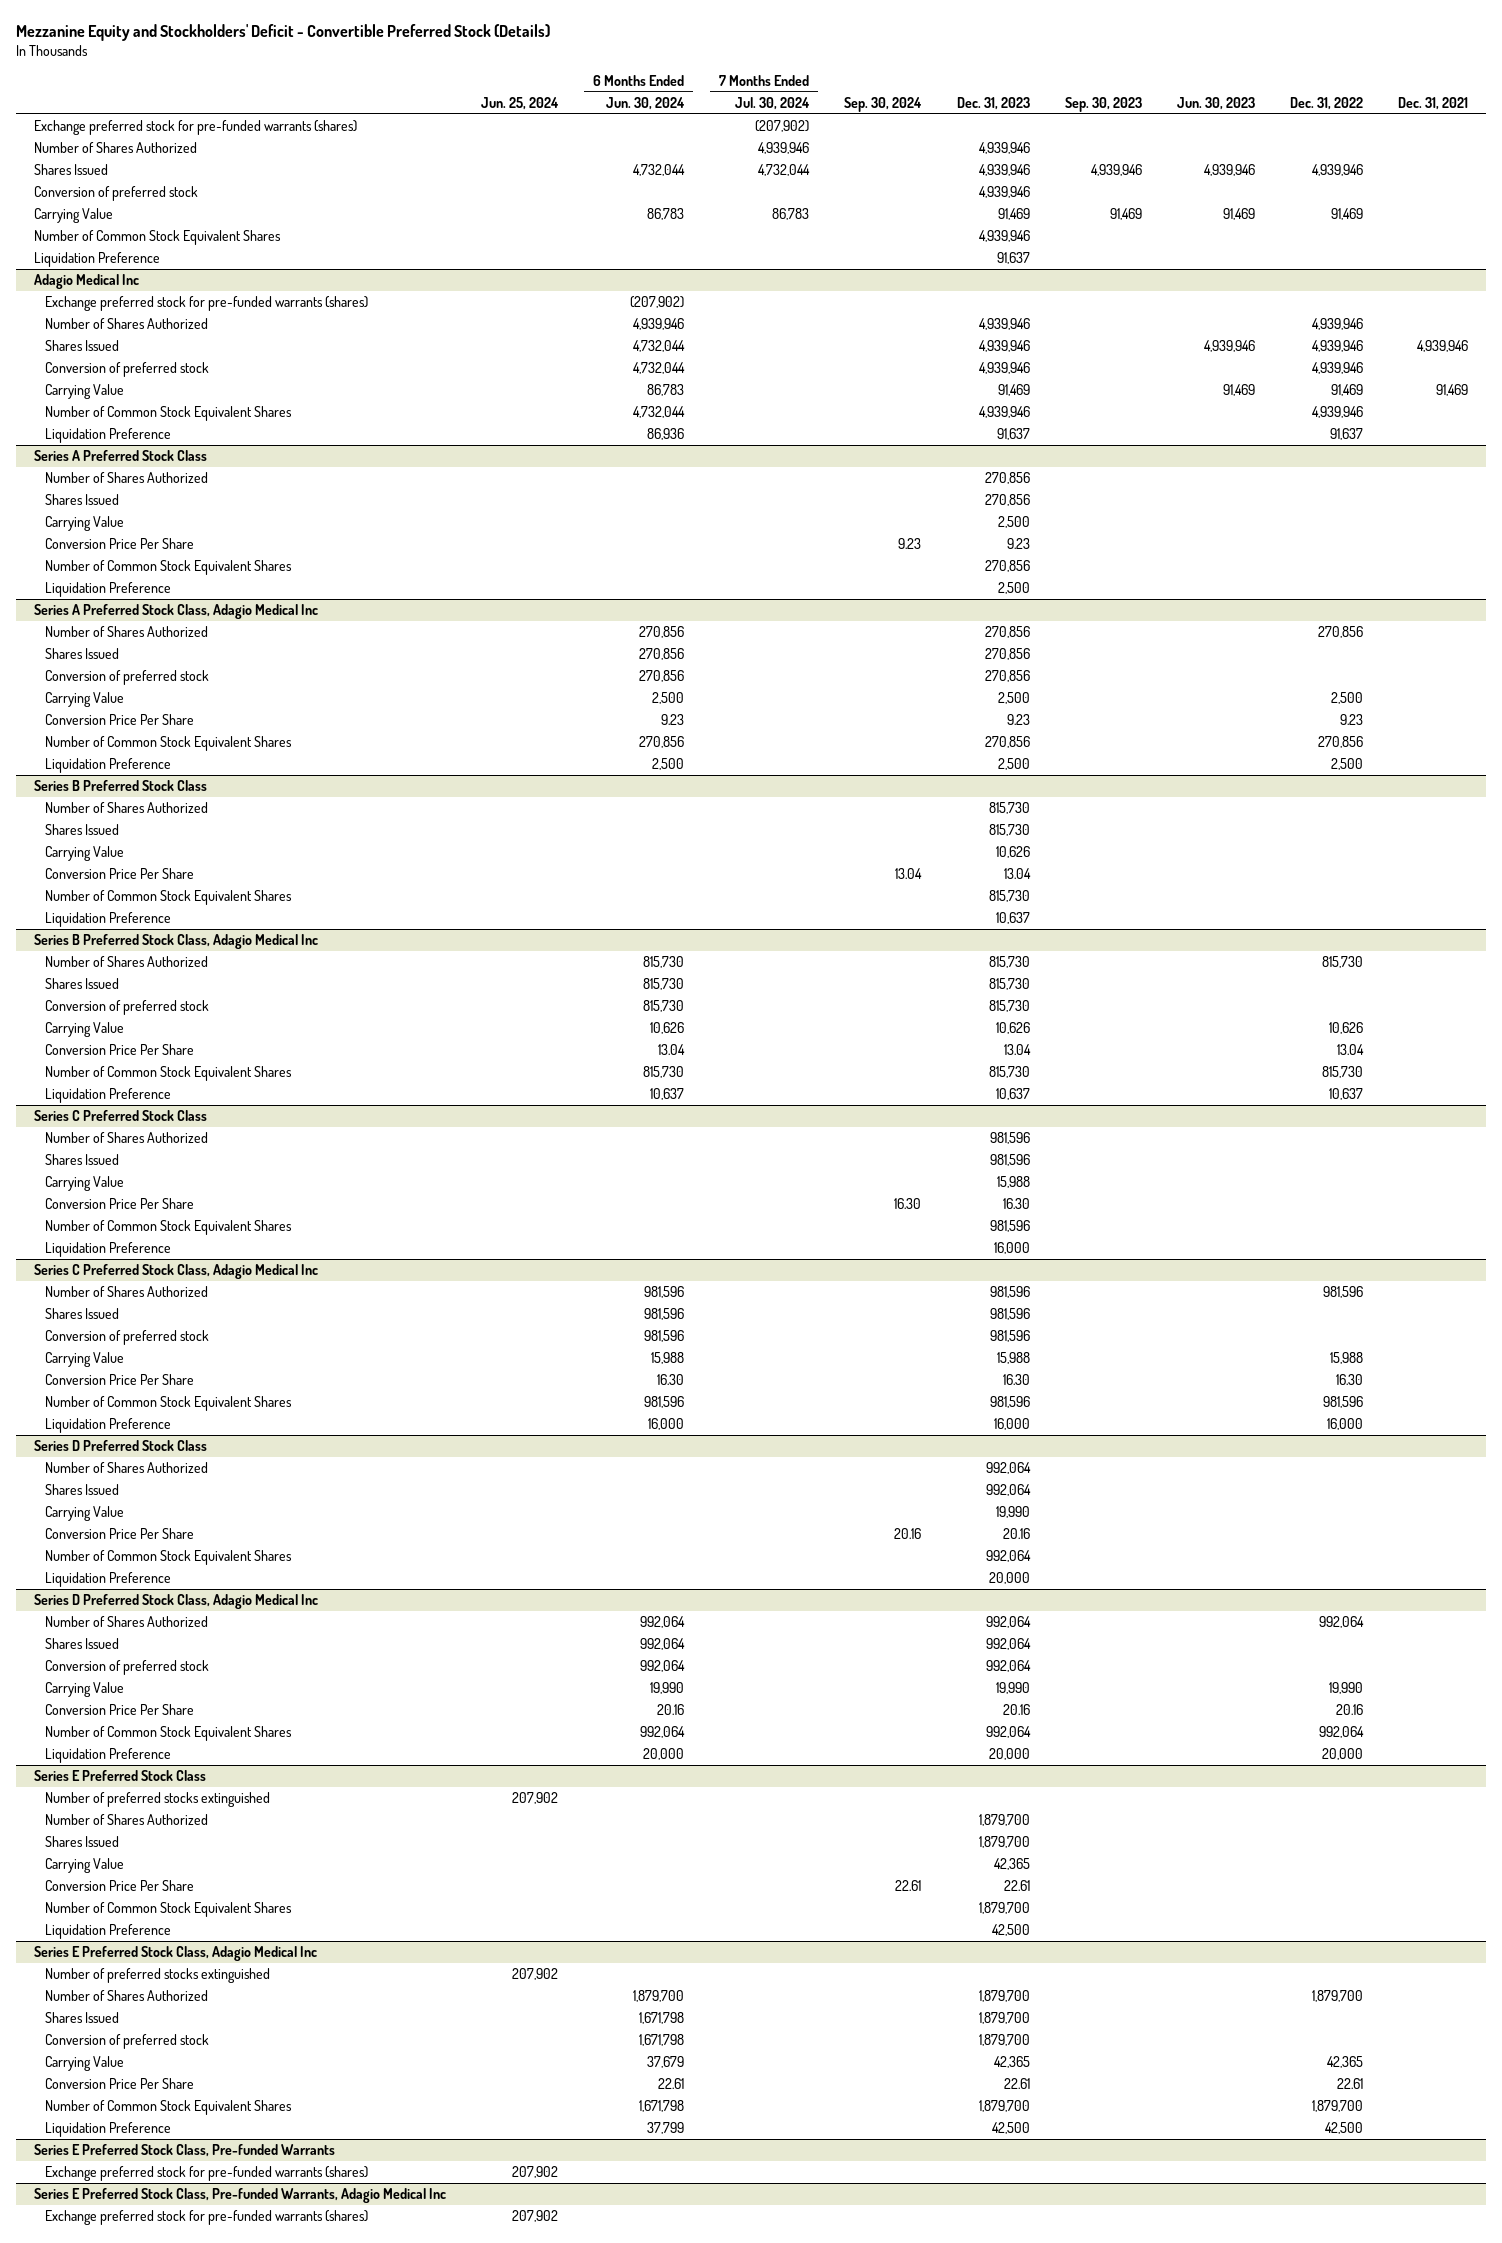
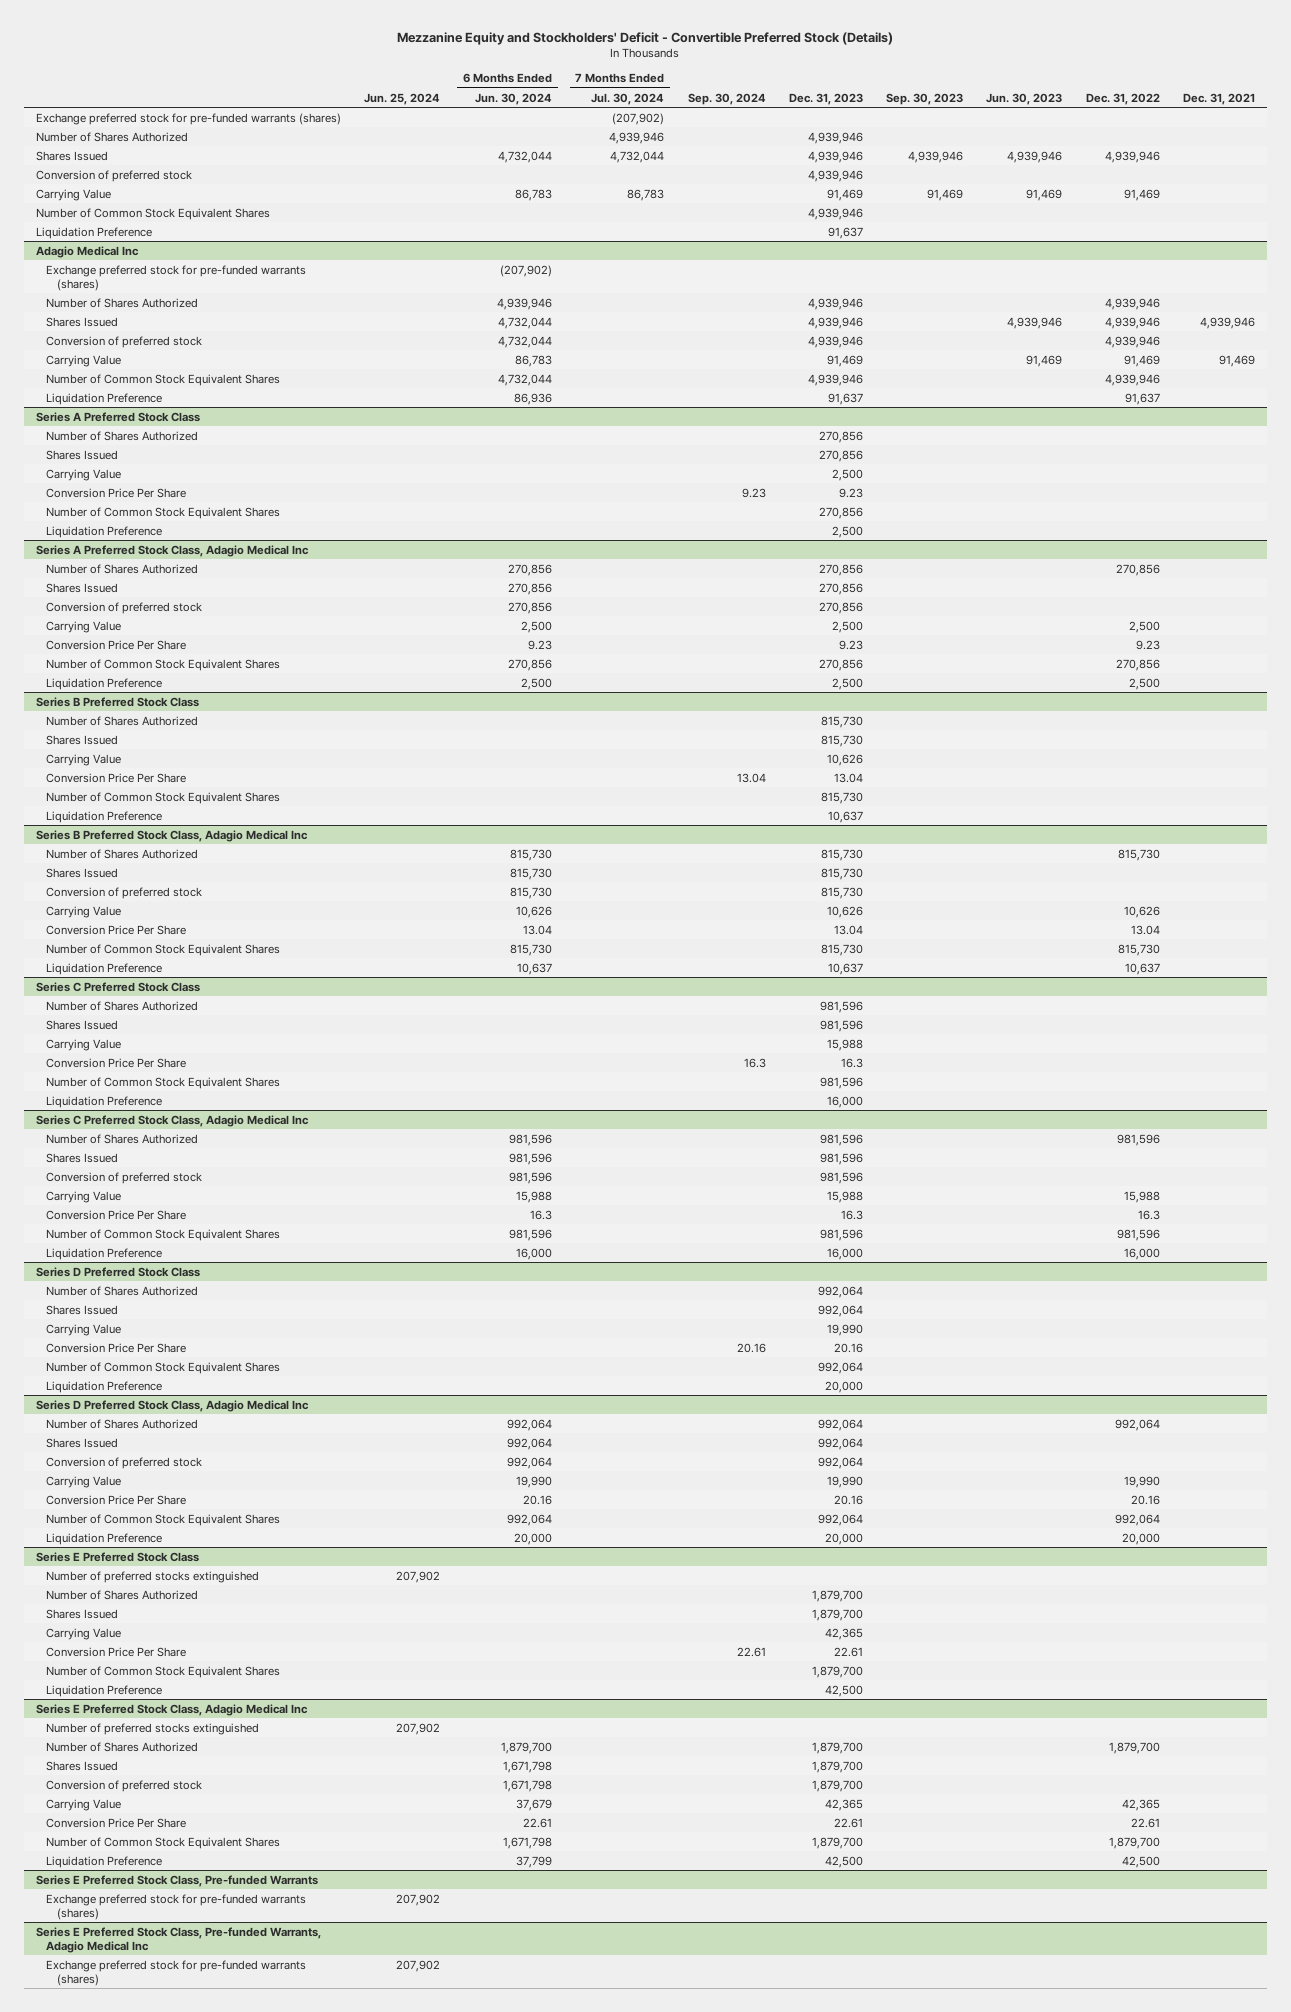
[894,1197,922,1209] 16.30 -> [743,1057,766,1068] 16.3
[1002,1197,1030,1209] 16.30 -> [840,1057,863,1068] 16.3
[657,1373,685,1385] 16.30 -> [530,1209,553,1220] 16.3
[1002,1373,1030,1385] 16.30 -> [840,1209,863,1220] 16.3
[1336,1373,1364,1385] 16.30 -> [1137,1209,1160,1220] 16.3

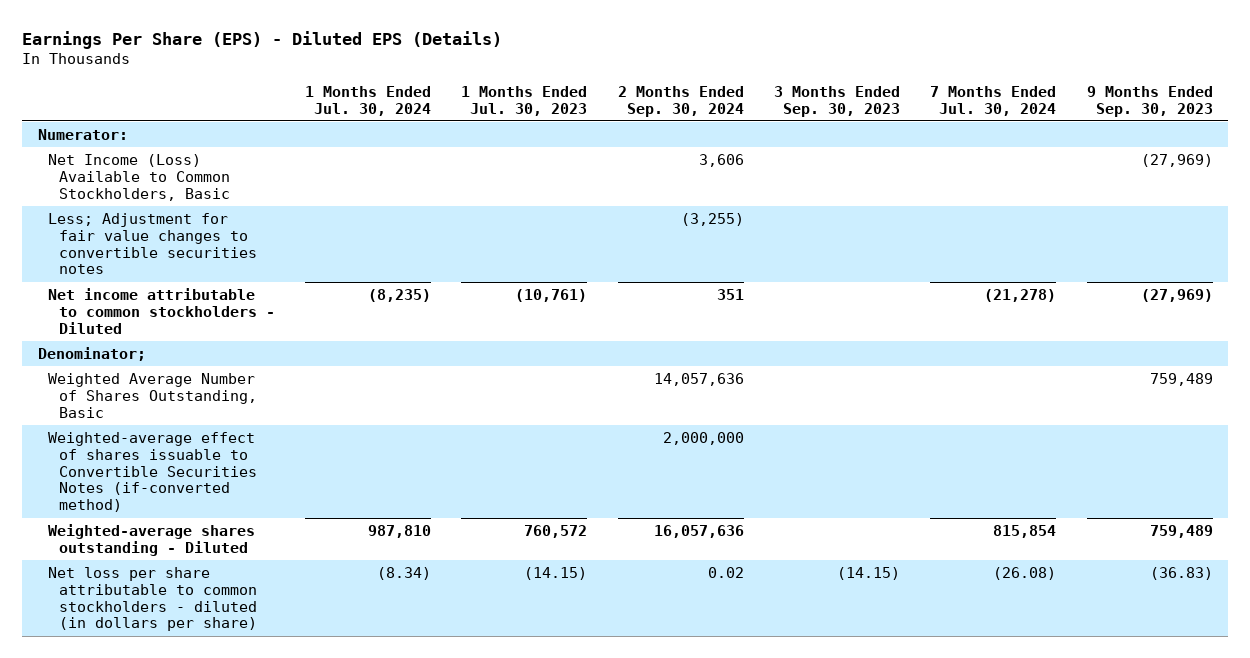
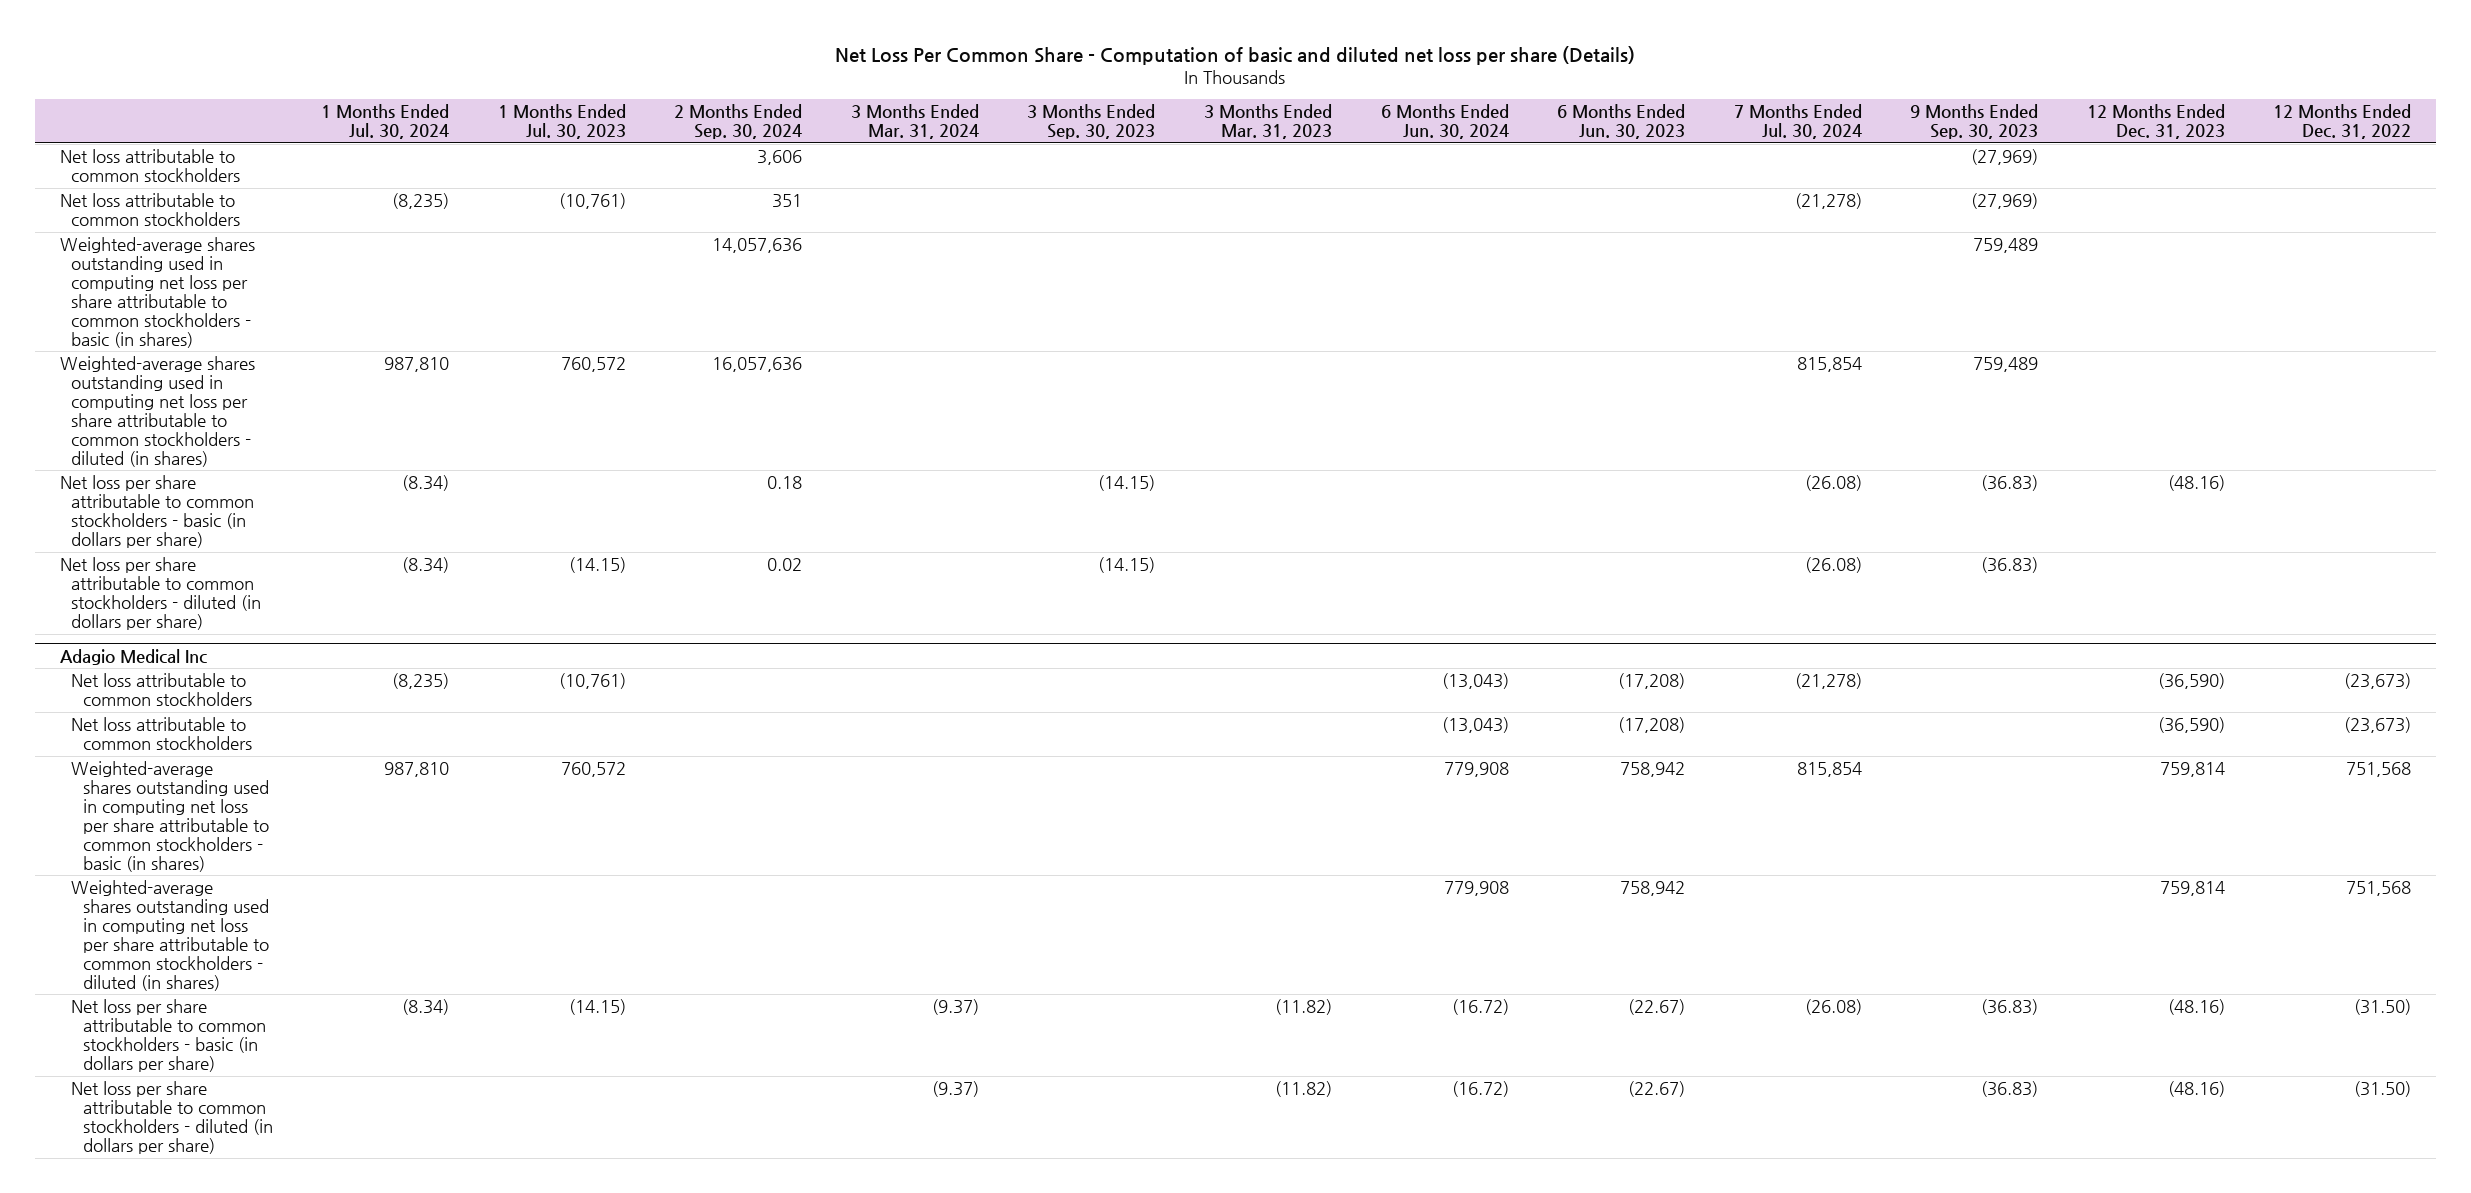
[22,30,503,49] Earnings Per Share (EPS) - Diluted EPS (Details) -> [835,45,1636,65] Net Loss Per Common Share - Computation of basic and diluted net loss per share (Details)
none -> [850,103,979,139] 3 Months Ended Mar. 31, 2024
none -> [1203,103,1332,139] 3 Months Ended Mar. 31, 2023
none -> [1380,103,1509,139] 6 Months Ended Jun. 30, 2024
none -> [1557,103,1686,139] 6 Months Ended Jun. 30, 2023
none -> [2086,103,2225,139] 12 Months Ended Dec. 31, 2023
none -> [2273,103,2412,139] 12 Months Ended Dec. 31, 2022
[37,128,128,140] Numerator: -> none
[48,212,257,275] Less; Adjustment for fair value changes to convertible securities notes -> none
[37,346,146,361] Denominator; -> none
[48,431,257,513] Weighted-average effect of shares issuable to Convertible Securities Notes (if-converted method) -> none
[48,153,230,201] Net Income (Loss) Available to Common Stockholders, Basic -> [59,149,241,183] Net loss attributable to common stockholders
[48,287,275,334] Net income attributable to common stockholders - Diluted -> [59,193,241,227] Net loss attributable to common stockholders
[48,372,257,418] Weighted Average Number of Shares Outstanding, Basic -> [59,237,255,348] Weighted-average shares outstanding used in computing net loss per share attributable to common stockholders - basic (in shares)
[48,523,256,556] Weighted-average shares outstanding - Diluted -> [59,356,255,467] Weighted-average shares outstanding used in computing net loss per share attributable to common stockholders - diluted (in shares)
none -> [59,475,255,548] Net loss per share attributable to common stockholders - basic (in dollars per share)
none -> [59,648,207,665] Adagio Medical Inc
none -> [71,673,252,707] Net loss attributable to common stockholders
none -> [71,717,252,751] Net loss attributable to common stockholders
none -> [71,761,269,872] Weighted-average shares outstanding used in computing net loss per share attributable to common stockholders - basic (in shares)
none -> [71,880,269,991] Weighted-average shares outstanding used in computing net loss per share attributable to common stockholders - diluted (in shares)
none -> [71,999,266,1072] Net loss per share attributable to common stockholders - basic (in dollars per share)
none -> [71,1081,273,1154] Net loss per share attributable to common stockholders - diluted (in dollars per share)

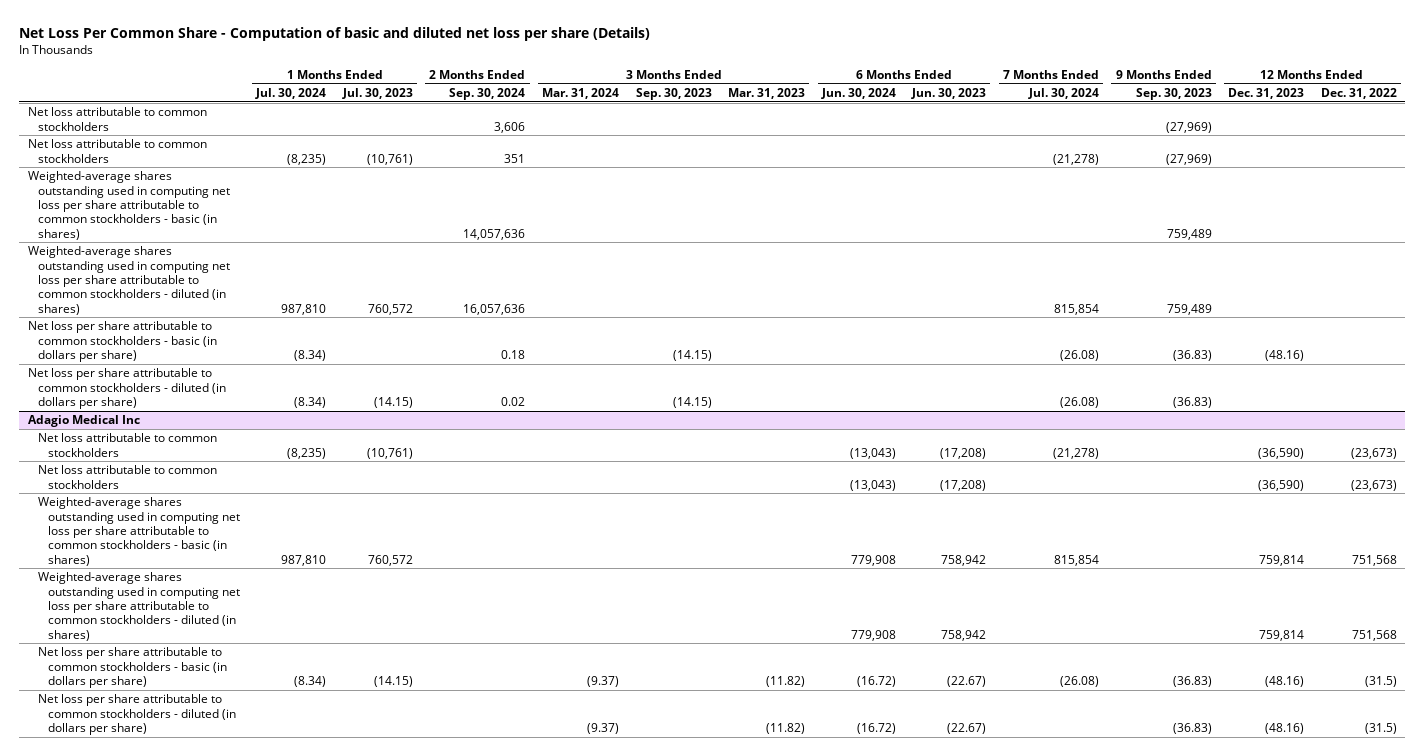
[2354,999,2412,1016] (31.50) -> [1364,675,1397,687] (31.5)
[2354,1081,2412,1098] (31.50) -> [1364,722,1397,734] (31.5)

